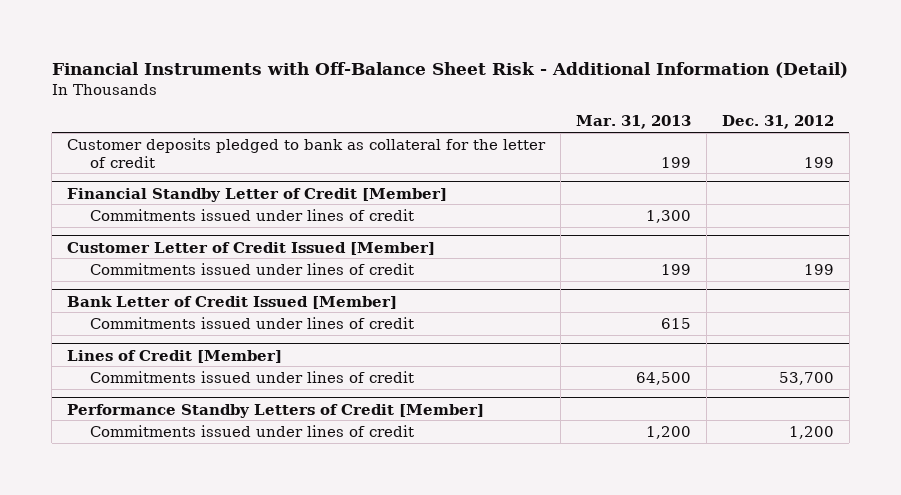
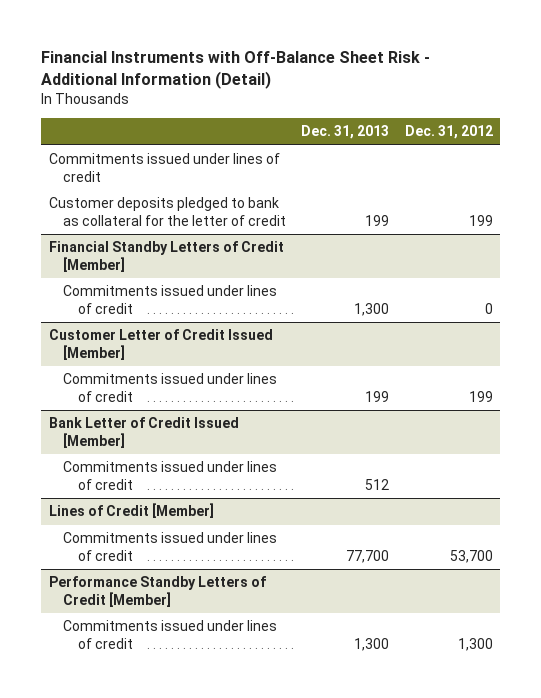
[575,115,691,130] Mar. 31, 2013 -> none
none -> [301,125,390,140] Dec. 31, 2013
[66,187,447,202] Financial Standby Letter of Credit [Member] -> none
[66,137,546,168] Customer deposits pledged to bank as collateral for the letter of credit -> [48,197,287,226] Customer deposits pledged to bank as collateral for the letter of credit
none -> [48,241,284,272] Financial Standby Letters of Credit [Member]
none -> [63,285,278,314] Commitments issued under lines of credit
[788,425,834,439] 1,200 -> [457,637,493,651] 1,300

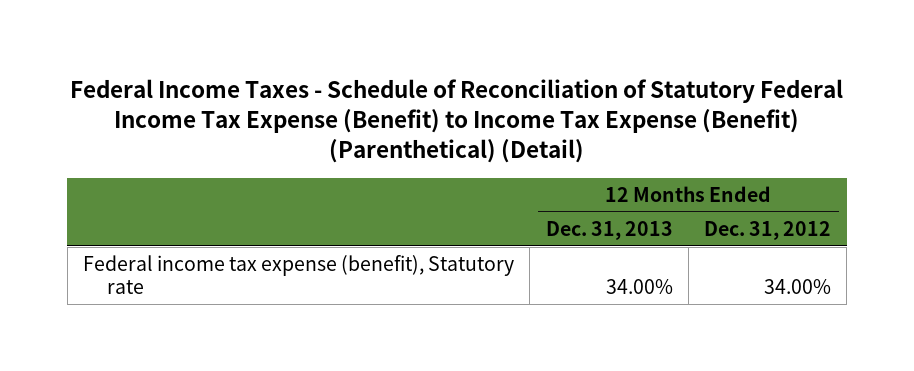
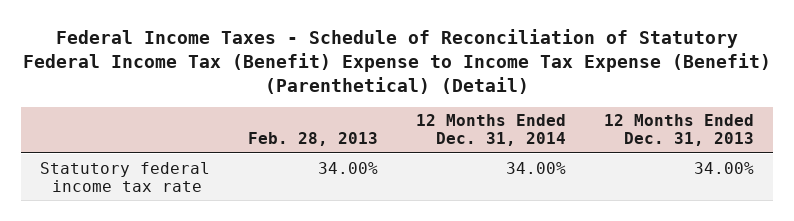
[70,78,844,164] Federal Income Taxes - Schedule of Reconciliation of Statutory Federal Income Tax Expense (Benefit) to Income Tax Expense (Benefit) (Parenthetical) (Detail) -> [22,29,771,94] Federal Income Taxes - Schedule of Reconciliation of Statutory Federal Income Tax (Benefit) Expense to Income Tax Expense (Benefit) (Parenthetical) (Detail)
[704,220,832,240] Dec. 31, 2012 -> none
none -> [247,132,378,147] Feb. 28, 2013
none -> [415,114,566,147] 12 Months Ended Dec. 31, 2014
[83,255,515,294] Federal income tax expense (benefit), Statutory rate -> [39,161,210,192] Statutory federal income tax rate

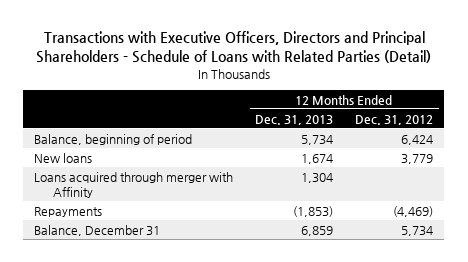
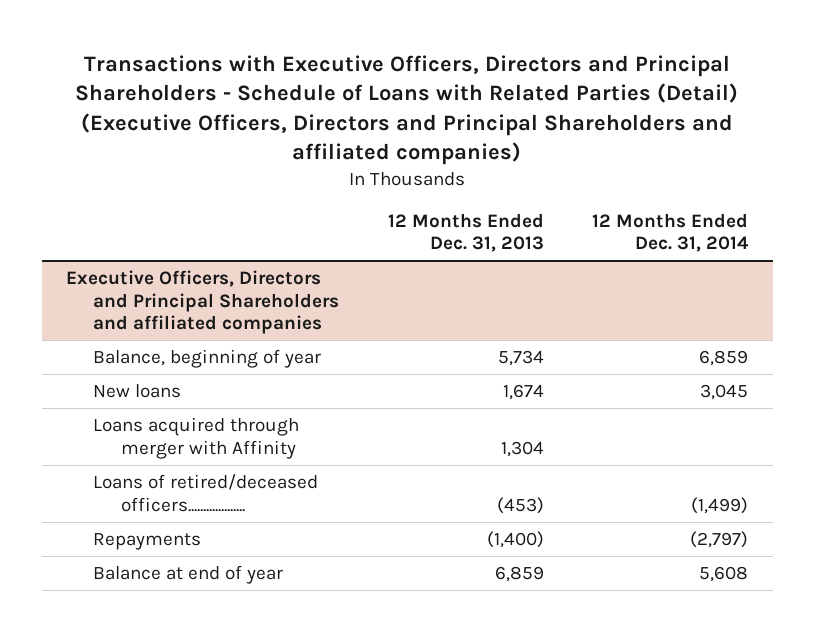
[35,31,431,64] Transactions with Executive Officers, Directors and Principal Shareholders - Schedule of Loans with Related Parties (Detail) -> [75,55,739,166] Transactions with Executive Officers, Directors and Principal Shareholders - Schedule of Loans with Related Parties (Detail) (Executive Officers, Directors and Principal Shareholders and affiliated companies)
[355,114,434,125] Dec. 31, 2012 -> none
none -> [592,212,750,253] 12 Months Ended Dec. 31, 2014
none -> [65,270,340,335] Executive Officers, Directors and Principal Shareholders and affiliated companies
[34,133,193,145] Balance, beginning of period -> [93,349,322,369] Balance, beginning of year
none -> [93,474,319,512] Loans of retired/deceased officers...................
[293,205,334,217] (1,853) -> [486,531,544,549] (1,400)
[34,224,161,236] Balance, December 31 -> [93,565,284,585] Balance at end of year

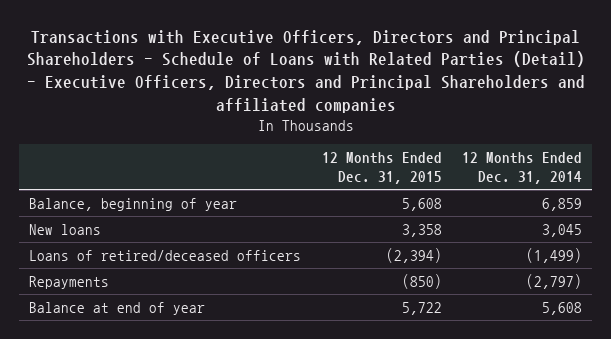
[75,55,739,166] Transactions with Executive Officers, Directors and Principal Shareholders - Schedule of Loans with Related Parties (Detail) (Executive Officers, Directors and Principal Shareholders and affiliated companies) -> [26,29,585,113] Transactions with Executive Officers, Directors and Principal Shareholders - Schedule of Loans with Related Parties (Detail) - Executive Officers, Directors and Principal Shareholders and affiliated companies
[387,212,544,253] 12 Months Ended Dec. 31, 2013 -> none
none -> [321,152,442,184] 12 Months Ended Dec. 31, 2015
[65,270,340,335] Executive Officers, Directors and Principal Shareholders and affiliated companies -> none
[93,417,300,459] Loans acquired through merger with Affinity -> none
[93,474,319,512] Loans of retired/deceased officers................... -> [29,249,302,261] Loans of retired/deceased officers

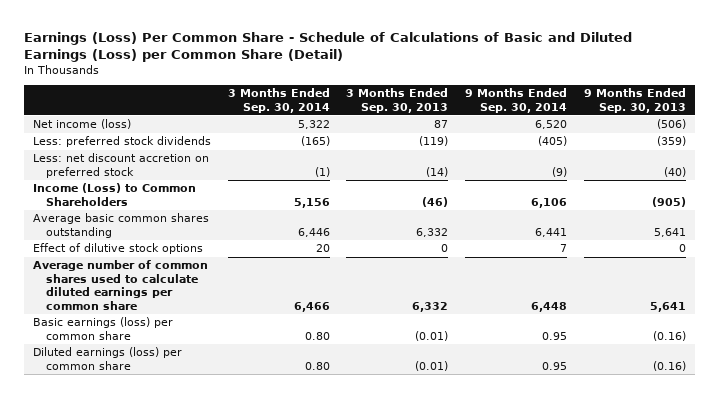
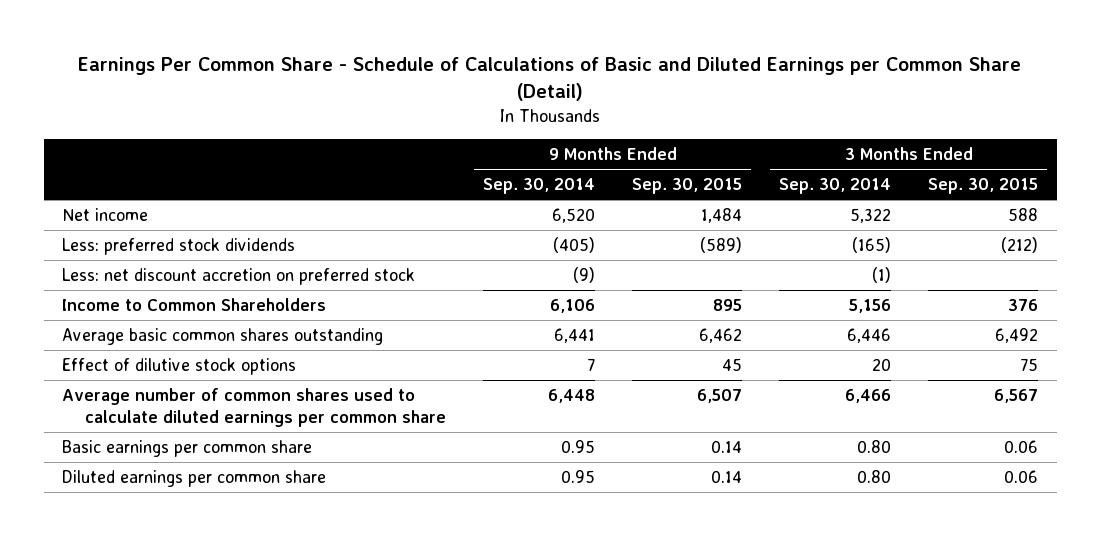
[24,31,633,62] Earnings (Loss) Per Common Share - Schedule of Calculations of Basic and Diluted Earnings (Loss) per Common Share (Detail) -> [78,57,1022,102] Earnings Per Common Share - Schedule of Calculations of Basic and Diluted Earnings per Common Share (Detail)
[346,88,449,113] 3 Months Ended Sep. 30, 2013 -> none
[584,88,687,113] 9 Months Ended Sep. 30, 2013 -> none
none -> [632,178,743,195] Sep. 30, 2015
none -> [928,178,1039,195] Sep. 30, 2015
[32,119,131,130] Net income (loss) -> [62,207,149,221] Net income
[32,183,196,206] Income (Loss) to Common Shareholders -> [62,297,327,311] Income to Common Shareholders
[32,317,173,340] Basic earnings (loss) per common share -> [62,439,313,457] Basic earnings per common share
[32,347,182,370] Diluted earnings (loss) per common share -> [62,469,327,487] Diluted earnings per common share

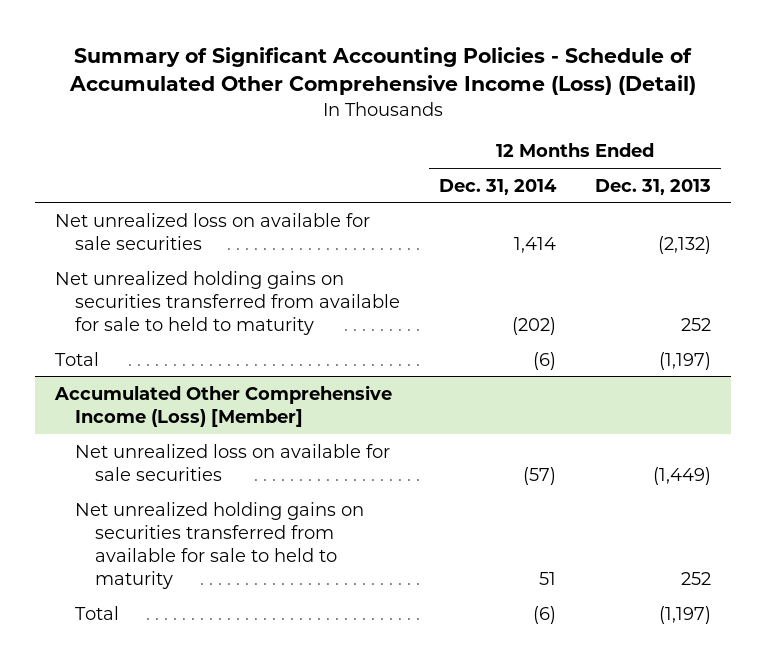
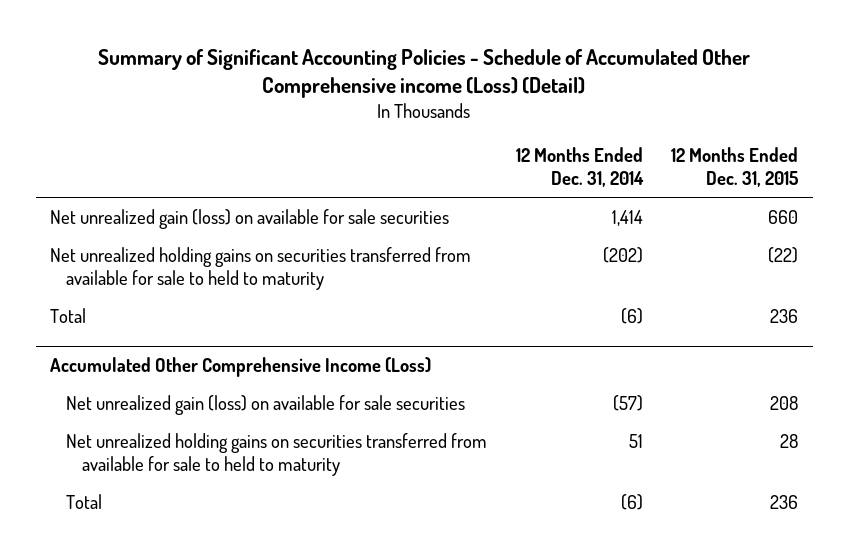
[69,47,697,96] Summary of Significant Accounting Policies - Schedule of Accumulated Other Comprehensive Income (Loss) (Detail) -> [98,48,751,98] Summary of Significant Accounting Policies - Schedule of Accumulated Other Comprehensive income (Loss) (Detail)
[595,178,712,195] Dec. 31, 2013 -> none
none -> [671,146,799,188] 12 Months Ended Dec. 31, 2015
[55,212,371,250] Net unrealized loss on available for sale securities -> [50,208,450,229] Net unrealized gain (loss) on available for sale securities
[54,384,393,427] Accumulated Other Comprehensive Income (Loss) [Member] -> [50,357,432,378] Accumulated Other Comprehensive Income (Loss)
[74,443,390,481] Net unrealized loss on available for sale securities -> [66,394,466,415] Net unrealized gain (loss) on available for sale securities

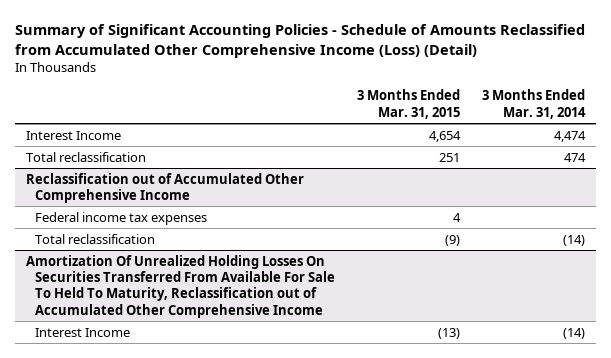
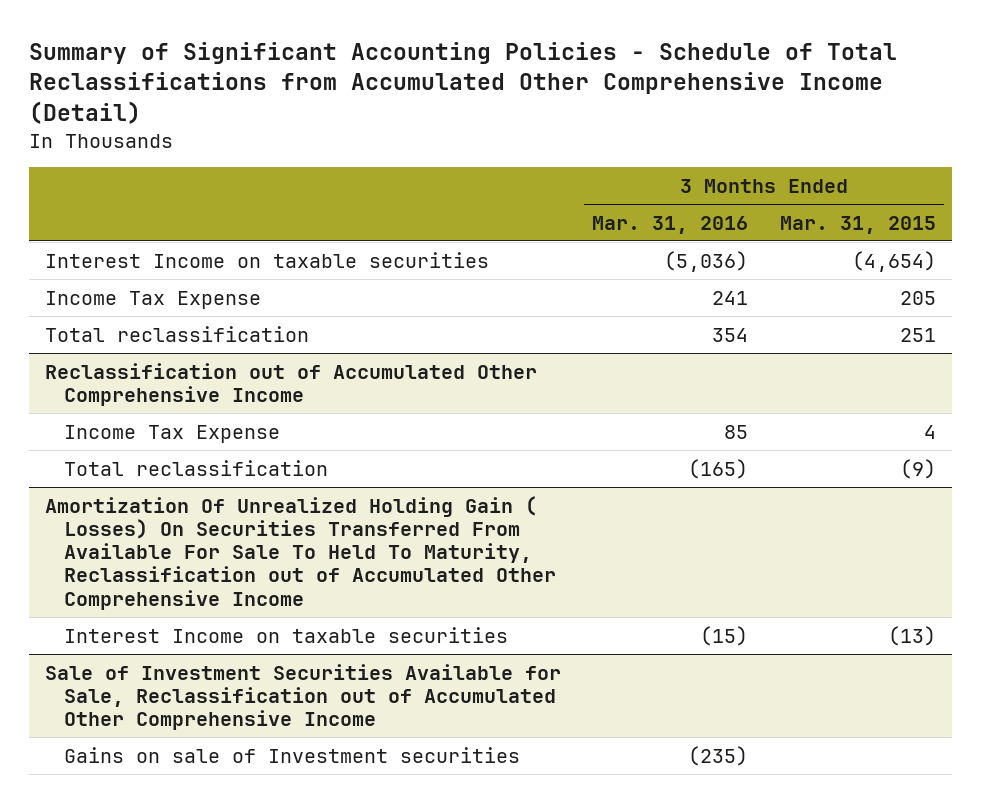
[15,23,586,58] Summary of Significant Accounting Policies - Schedule of Amounts Reclassified from Accumulated Other Comprehensive Income (Loss) (Detail) -> [28,41,897,124] Summary of Significant Accounting Policies - Schedule of Total Reclassifications from Accumulated Other Comprehensive Income (Detail)
[481,89,586,119] 3 Months Ended Mar. 31, 2014 -> none
none -> [592,215,749,234] Mar. 31, 2016
[26,130,122,140] Interest Income -> [44,251,489,268] Interest Income on taxable securities
[428,130,461,142] 4,654 -> [851,250,936,272] (4,654)
none -> [44,290,261,309] Income Tax Expense
[35,211,208,225] Federal income tax expenses -> none
none -> [63,424,280,443] Income Tax Expense
[26,254,336,318] Amortization Of Unrealized Holding Losses On Securities Transferred From Available For Sale To Held To Maturity, Reclassification out of Accumulated Other Comprehensive Income -> [44,495,556,610] Amortization Of Unrealized Holding Gain ( Losses) On Securities Transferred From Available For Sale To Held To Maturity, Reclassification out of Accumulated Other Comprehensive Income
[35,327,131,337] Interest Income -> [63,626,508,643] Interest Income on taxable securities
none -> [44,663,561,731] Sale of Investment Securities Available for Sale, Reclassification out of Accumulated Other Comprehensive Income
none -> [63,746,520,763] Gains on sale of Investment securities

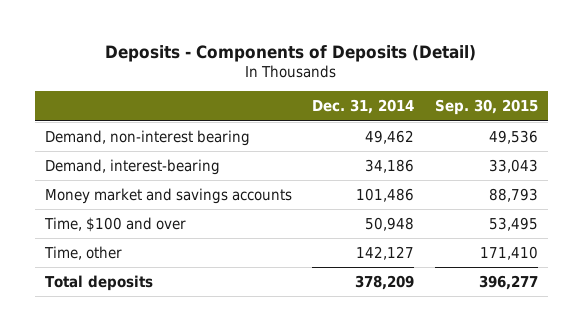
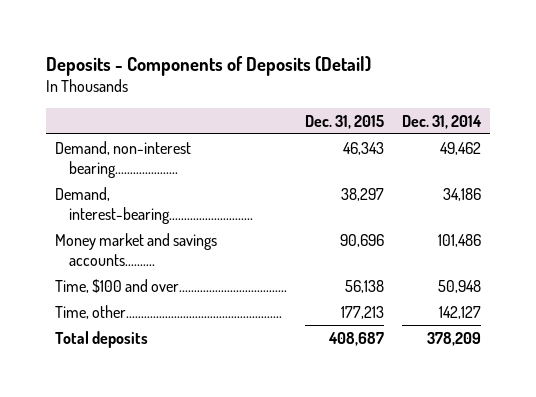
[434,99,538,116] Sep. 30, 2015 -> none
none -> [305,114,385,129] Dec. 31, 2015
[45,129,251,146] Demand, non-interest bearing -> [55,140,192,178] Demand, non-interest bearing.....................
[45,158,221,175] Demand, interest-bearing -> [55,186,254,224] Demand, interest-bearing............................
[45,187,293,204] Money market and savings accounts -> [55,232,218,266] Money market and savings accounts..........
[44,216,187,232] Time, $100 and over -> [55,278,288,293] Time, $100 and over....................................
[44,245,123,260] Time, other -> [55,304,283,319] Time, other....................................................

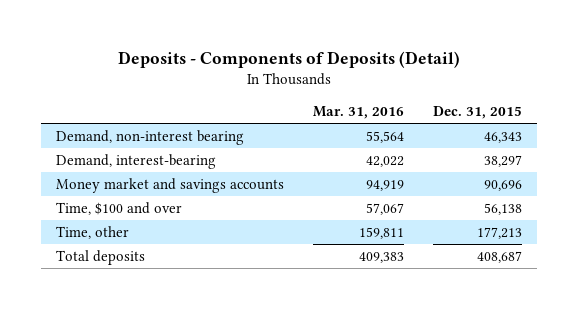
[401,114,482,129] Dec. 31, 2014 -> none
none -> [313,106,405,120] Mar. 31, 2016
[55,140,192,178] Demand, non-interest bearing..................... -> [55,129,244,145] Demand, non-interest bearing
[55,186,254,224] Demand, interest-bearing............................ -> [55,153,216,169] Demand, interest-bearing
[55,232,218,266] Money market and savings accounts.......... -> [55,177,284,193] Money market and savings accounts
[55,278,288,293] Time, $100 and over.................................... -> [55,201,182,215] Time, $100 and over
[55,304,283,319] Time, other.................................................... -> [55,225,129,239] Time, other

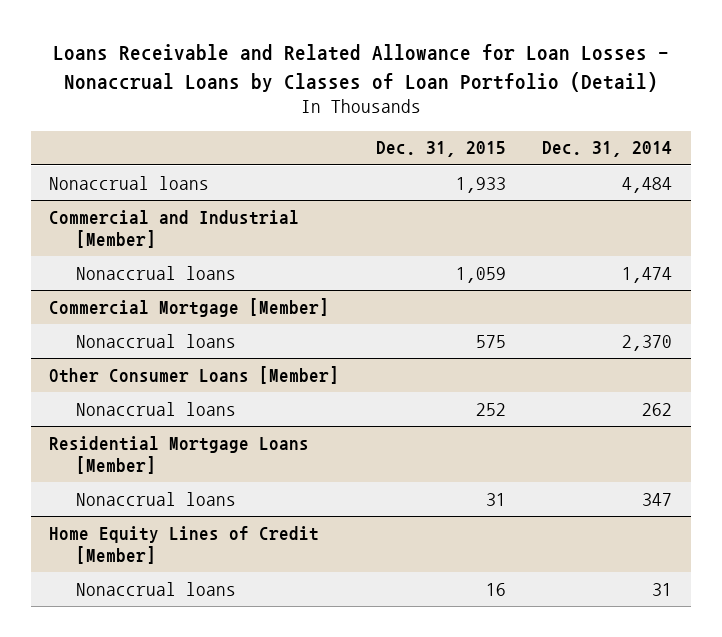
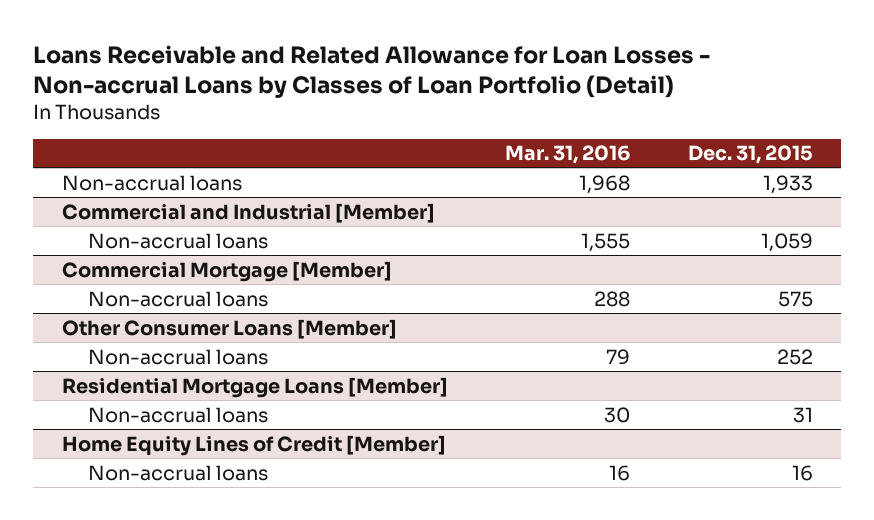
[52,44,669,92] Loans Receivable and Related Allowance for Loan Losses - Nonaccrual Loans by Classes of Loan Portfolio (Detail) -> [32,44,710,99] Loans Receivable and Related Allowance for Loan Losses - Non-accrual Loans by Classes of Loan Portfolio (Detail)
[542,141,673,158] Dec. 31, 2014 -> none
none -> [505,145,631,165] Mar. 31, 2016
[49,175,210,190] Nonaccrual loans -> [61,174,242,191] Non-accrual loans
[75,265,236,280] Nonaccrual loans -> [87,232,268,249] Non-accrual loans
[75,333,236,348] Nonaccrual loans -> [87,290,268,307] Non-accrual loans
[75,401,236,416] Nonaccrual loans -> [87,348,268,365] Non-accrual loans
[75,491,236,506] Nonaccrual loans -> [87,406,268,423] Non-accrual loans
[75,581,236,596] Nonaccrual loans -> [87,464,268,481] Non-accrual loans

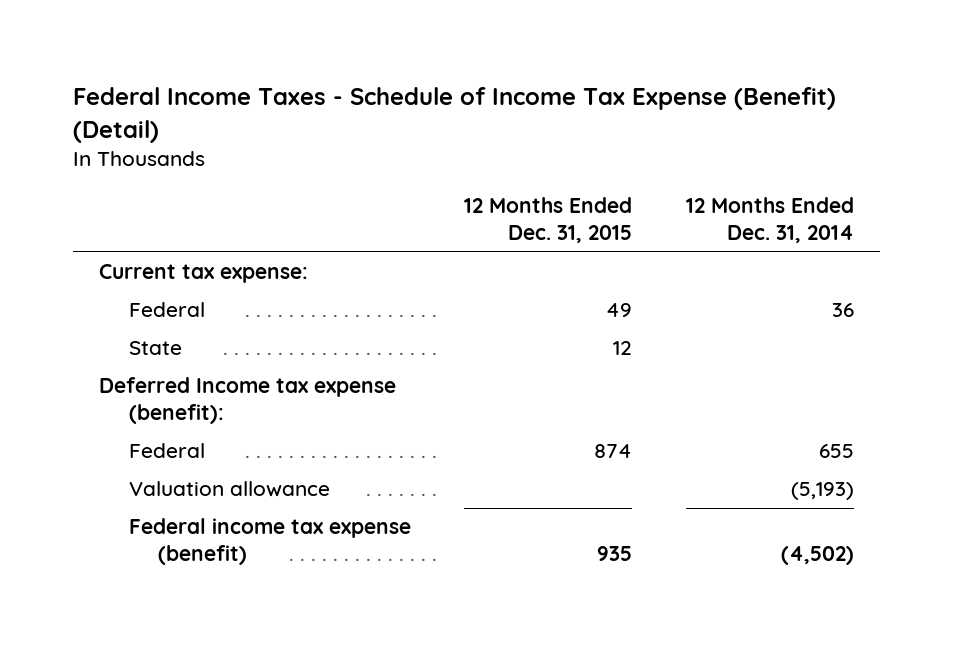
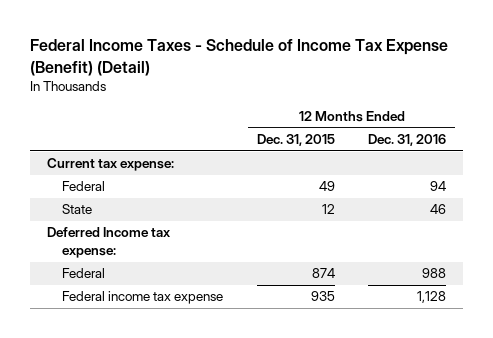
[685,197,854,244] 12 Months Ended Dec. 31, 2014 -> none
none -> [368,134,447,147] Dec. 31, 2016
[99,377,397,425] Deferred Income tax expense (benefit): -> [46,227,170,259] Deferred Income tax expense:
[128,481,330,498] Valuation allowance -> none
[128,518,411,566] Federal income tax expense (benefit) -> [62,291,224,305] Federal income tax expense

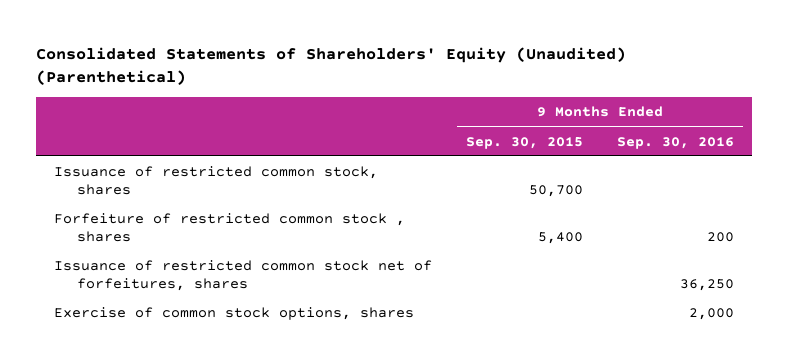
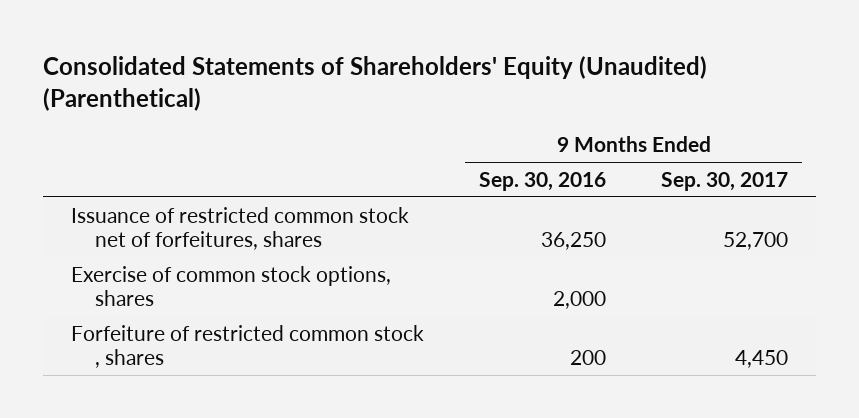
[465,136,583,149] Sep. 30, 2015 -> none
none -> [661,171,789,191] Sep. 30, 2017
[53,166,378,195] Issuance of restricted common stock, shares -> none
[53,213,405,242] Forfeiture of restricted common stock , shares -> [70,324,424,368] Forfeiture of restricted common stock , shares

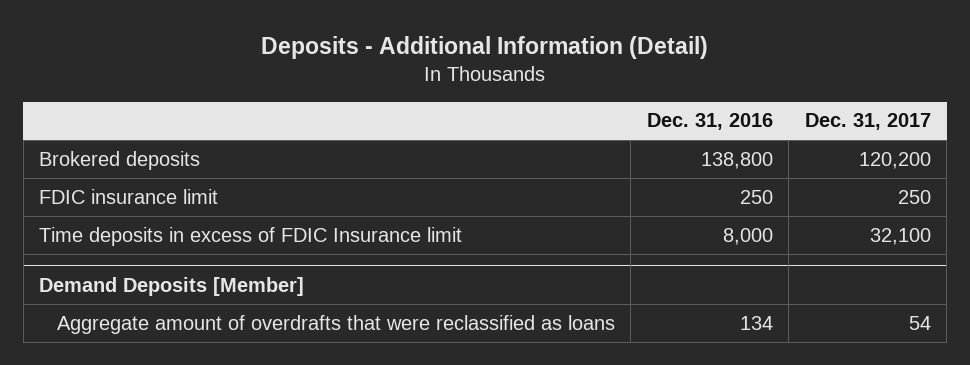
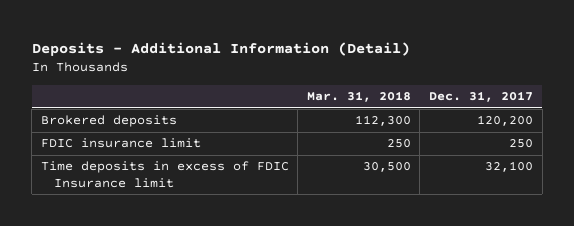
[646,113,773,131] Dec. 31, 2016 -> none
none -> [306,91,411,103] Mar. 31, 2018
[39,276,305,296] Demand Deposits [Member] -> none
[56,314,615,334] Aggregate amount of overdrafts that were reclassified as loans -> none

